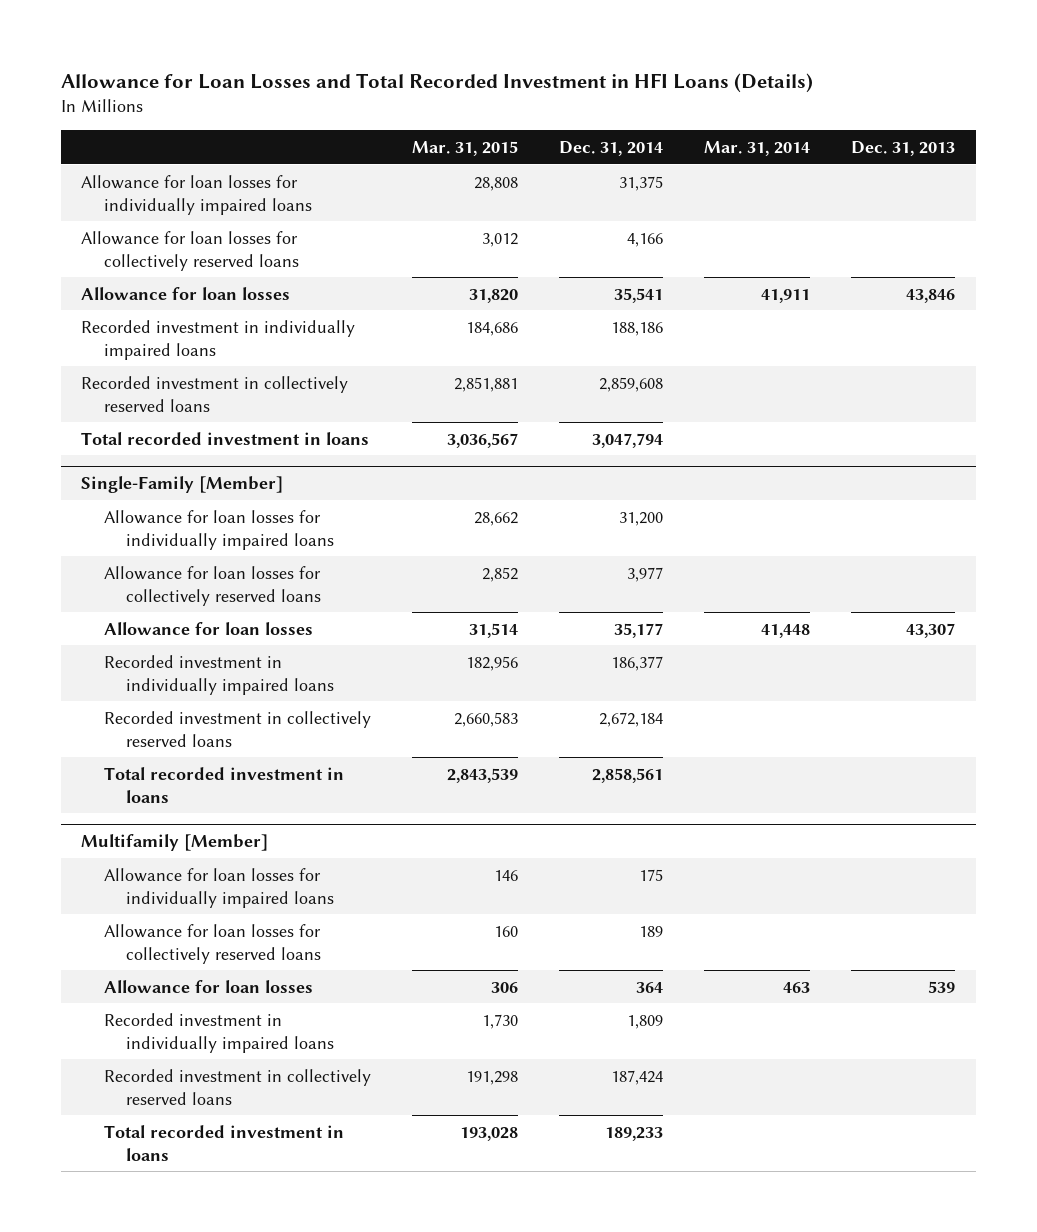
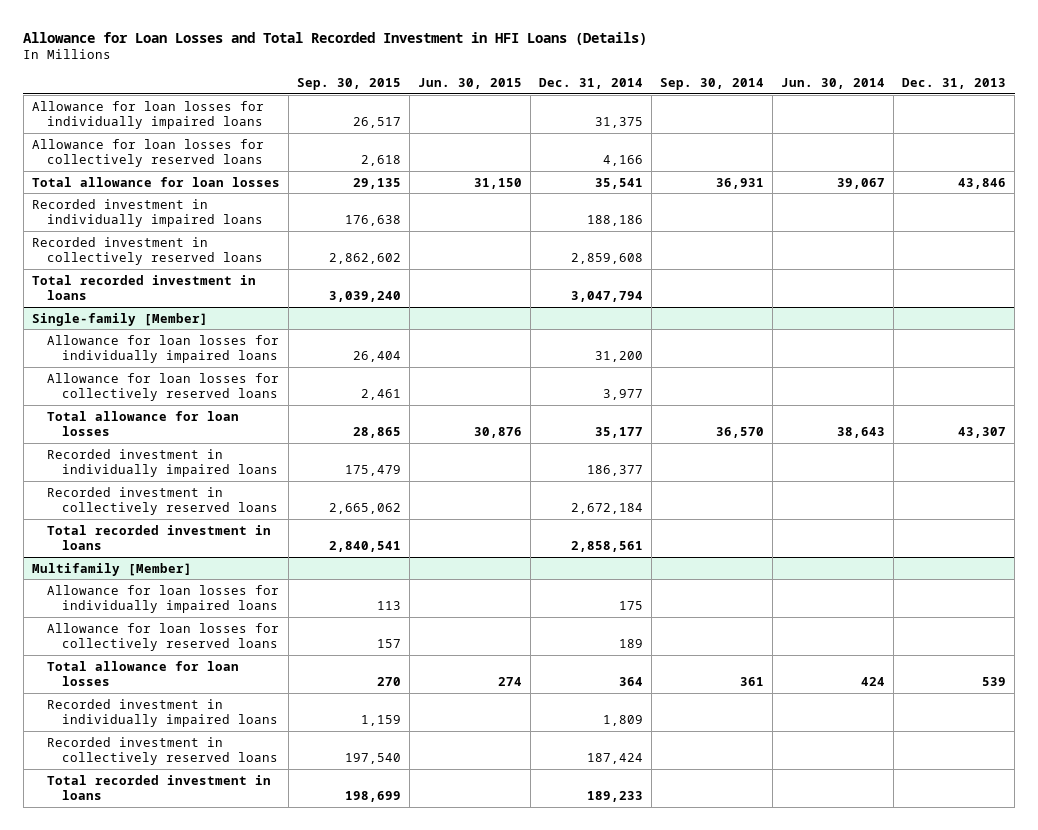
[411,140,518,156] Mar. 31, 2015 -> none
[704,140,811,156] Mar. 31, 2014 -> none
none -> [296,78,401,91] Sep. 30, 2015
none -> [418,78,523,90] Jun. 30, 2015
none -> [660,78,765,91] Sep. 30, 2014
none -> [781,78,886,90] Jun. 30, 2014
[81,286,291,300] Allowance for loan losses -> [31,176,280,187] Total allowance for loan losses
[81,476,284,494] Single-Family [Member] -> [31,312,208,326] Single-family [Member]
[103,621,313,635] Allowance for loan losses -> [47,410,240,436] Total allowance for loan losses
[103,979,313,993] Allowance for loan losses -> [47,660,240,686] Total allowance for loan losses

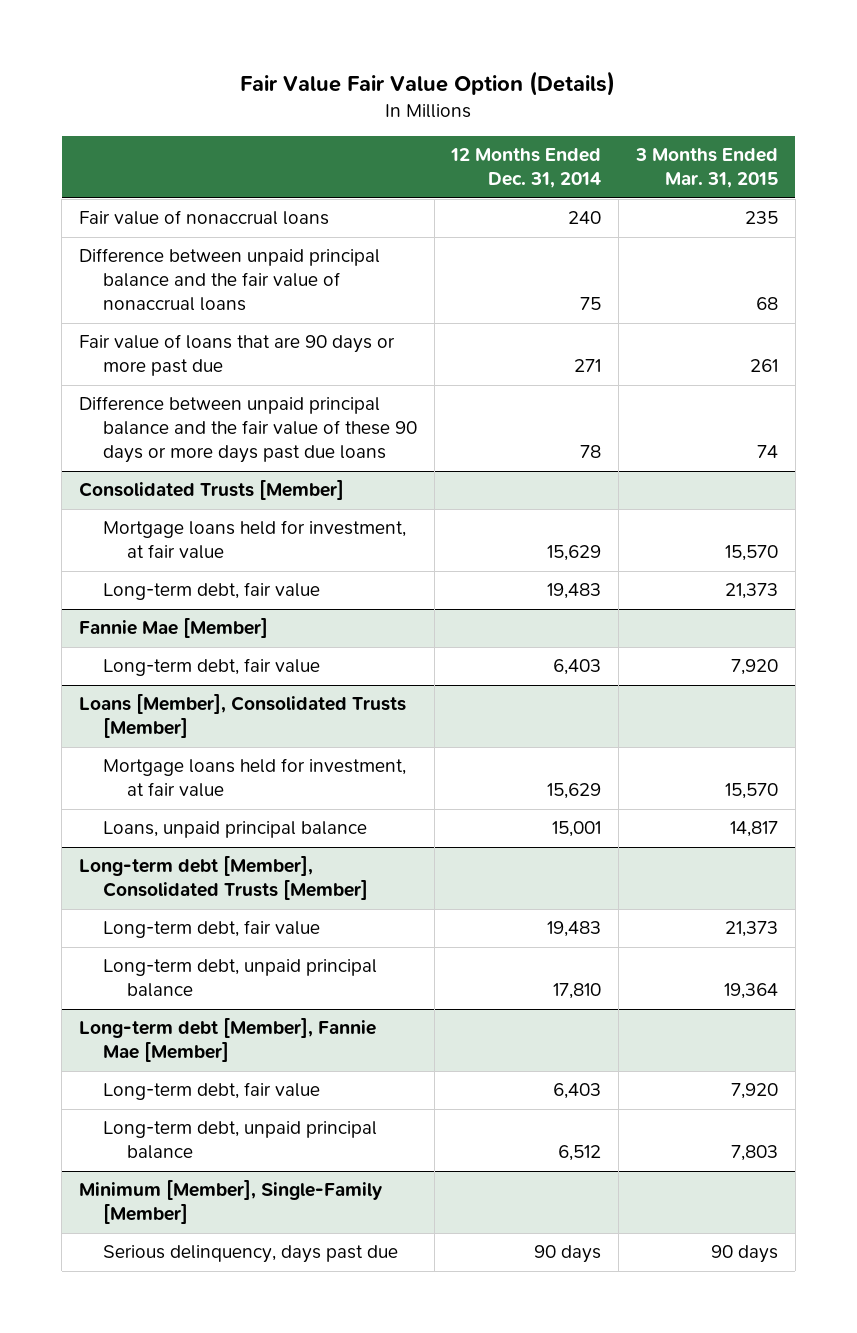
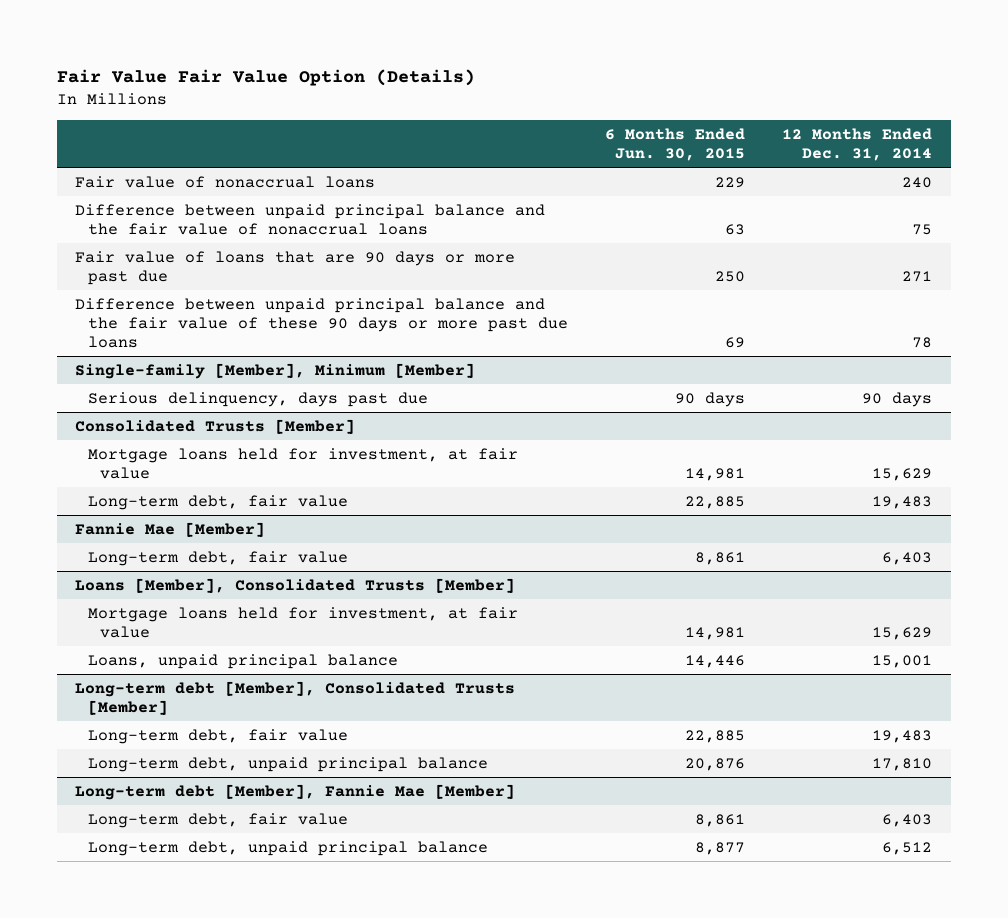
[635,148,779,189] 3 Months Ended Mar. 31, 2015 -> none
none -> [605,127,746,161] 6 Months Ended Jun. 30, 2015
[78,396,417,464] Difference between unpaid principal balance and the fair value of these 90 days or more days past due loans -> [75,297,568,348] Difference between unpaid principal balance and the fair value of these 90 days or more past due loans
none -> [75,362,476,379] Single-family [Member], Minimum [Member]
none -> [87,391,428,407] Serious delinquency, days past due
[78,1180,382,1225] Minimum [Member], Single-Family [Member] -> none
[102,1245,398,1264] Serious delinquency, days past due -> none

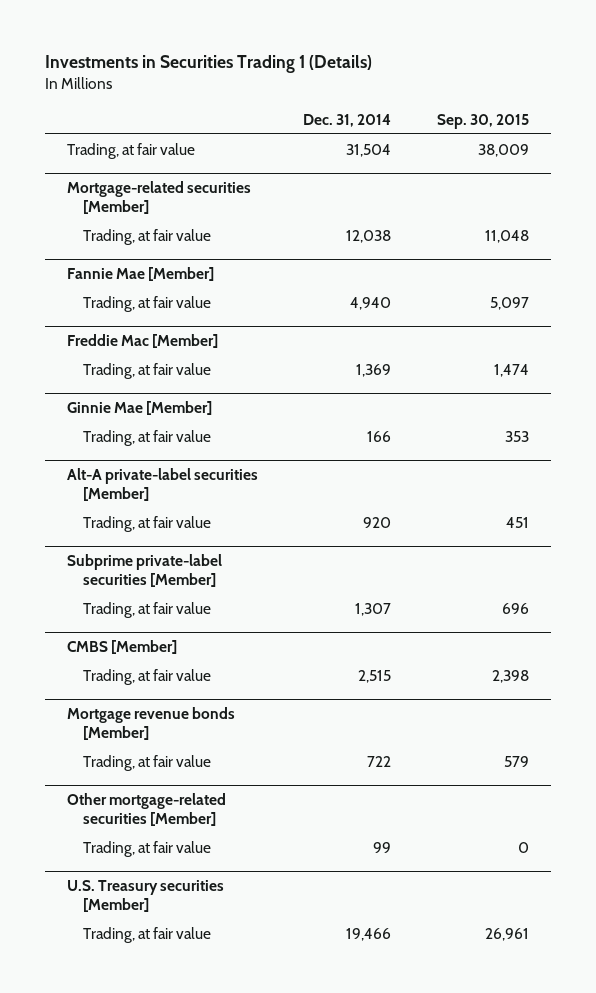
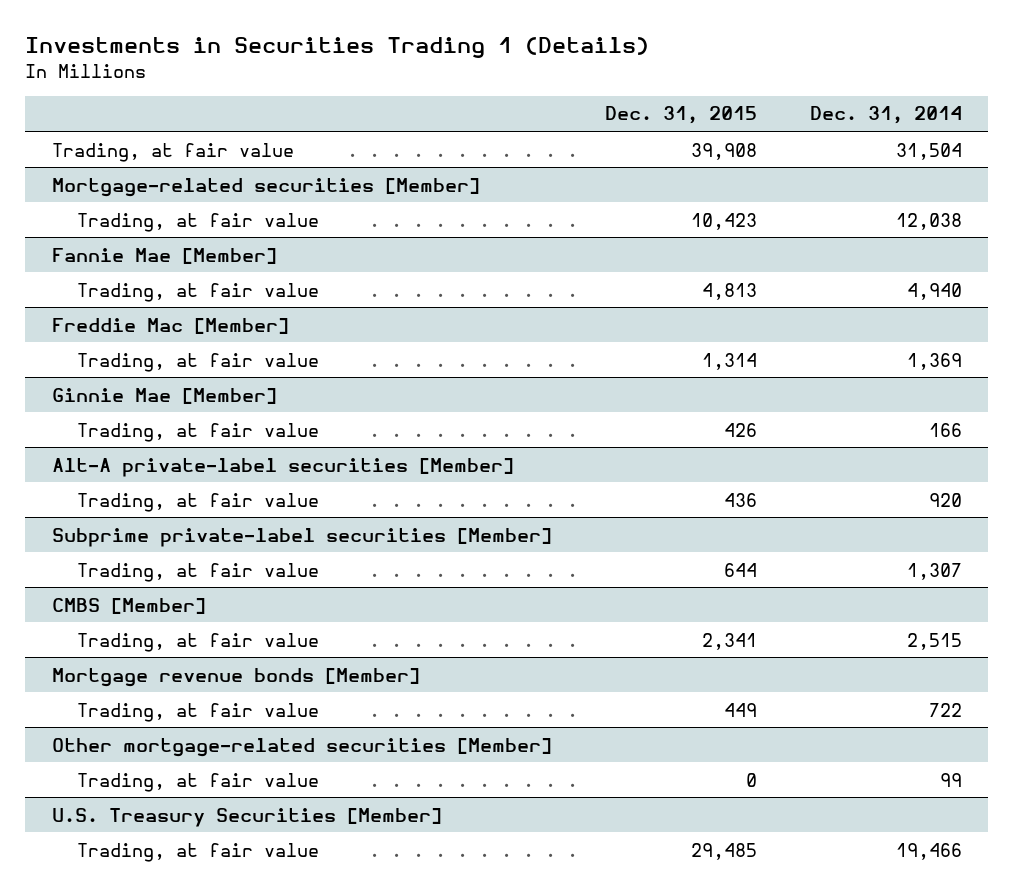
[436,113,529,129] Sep. 30, 2015 -> none
none -> [604,106,757,125] Dec. 31, 2015
[67,880,225,913] U.S. Treasury securities [Member] -> [51,807,442,827] U.S. Treasury Securities [Member]

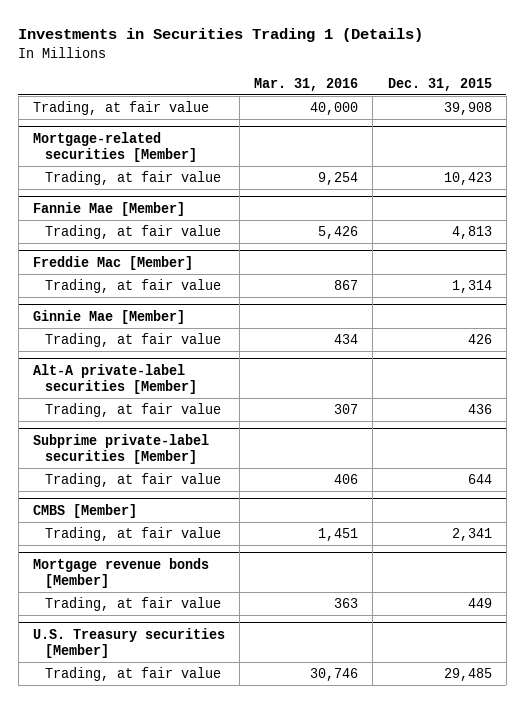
[809,106,962,125] Dec. 31, 2014 -> none
none -> [254,77,359,91] Mar. 31, 2016
[51,737,552,757] Other mortgage-related securities [Member] -> none
[77,772,320,792] Trading, at fair value -> none
[51,807,442,827] U.S. Treasury Securities [Member] -> [32,627,225,658] U.S. Treasury securities [Member]

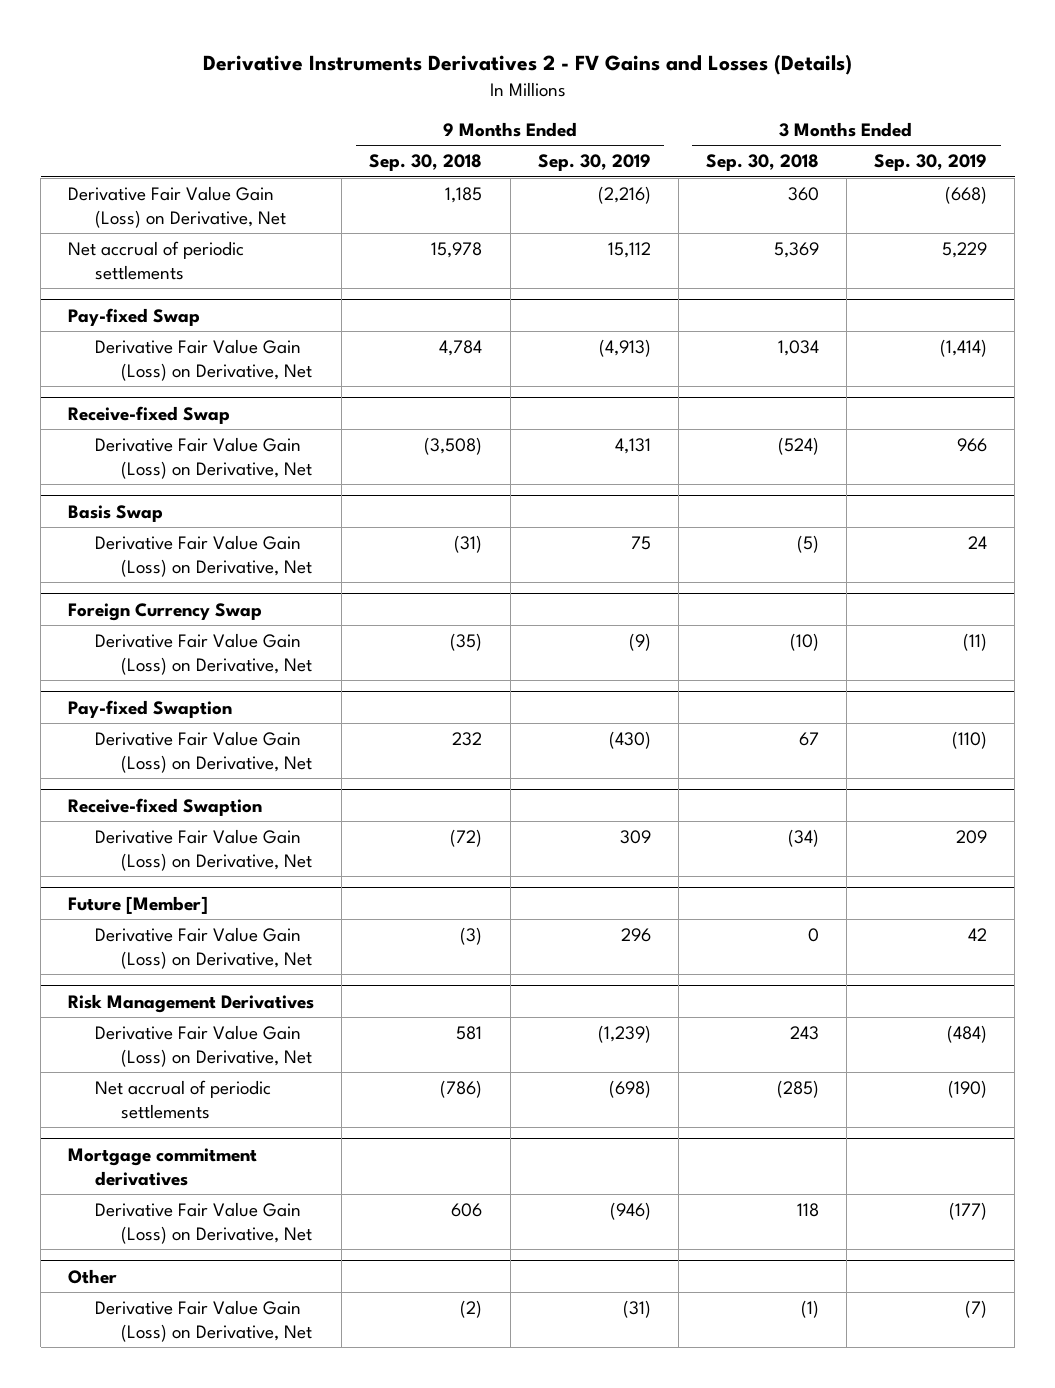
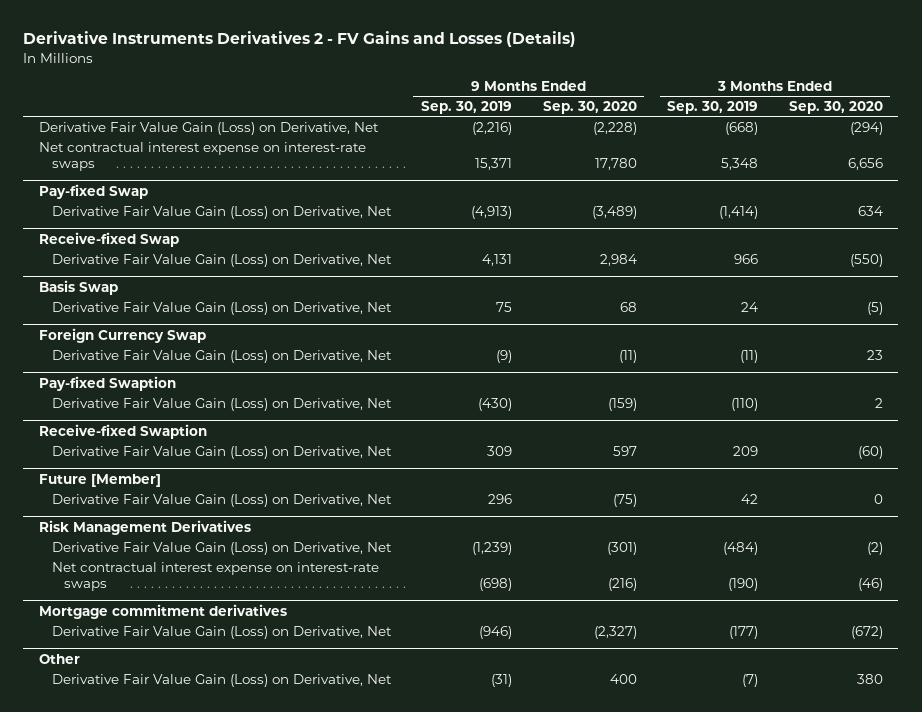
[369,154,483,172] Sep. 30, 2018 -> none
[705,154,819,172] Sep. 30, 2018 -> none
none -> [542,101,637,115] Sep. 30, 2020
none -> [788,101,883,115] Sep. 30, 2020
[68,240,245,280] Net accrual of periodic settlements -> none
none -> [38,141,366,171] Net contractual interest expense on interest-rate swaps
[94,1079,271,1119] Net accrual of periodic settlements -> [51,561,379,591] Net contractual interest expense on interest-rate swaps

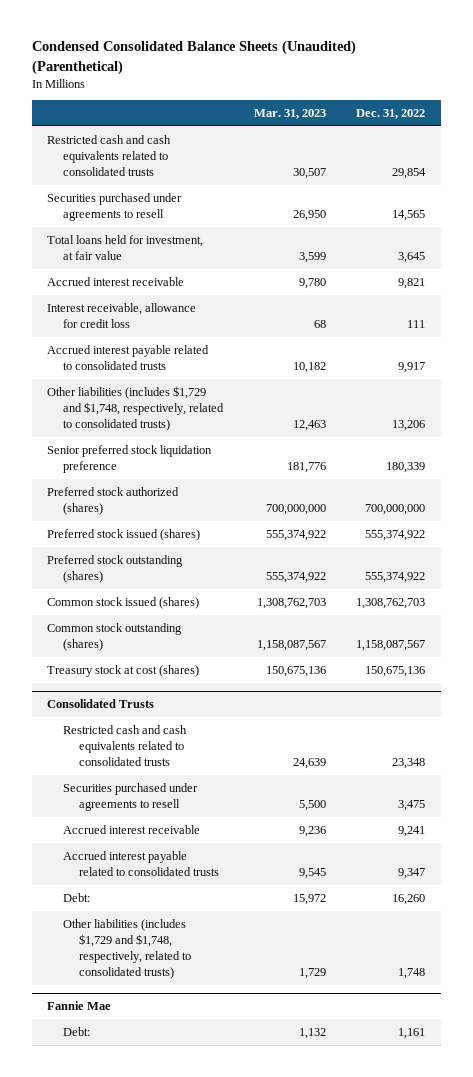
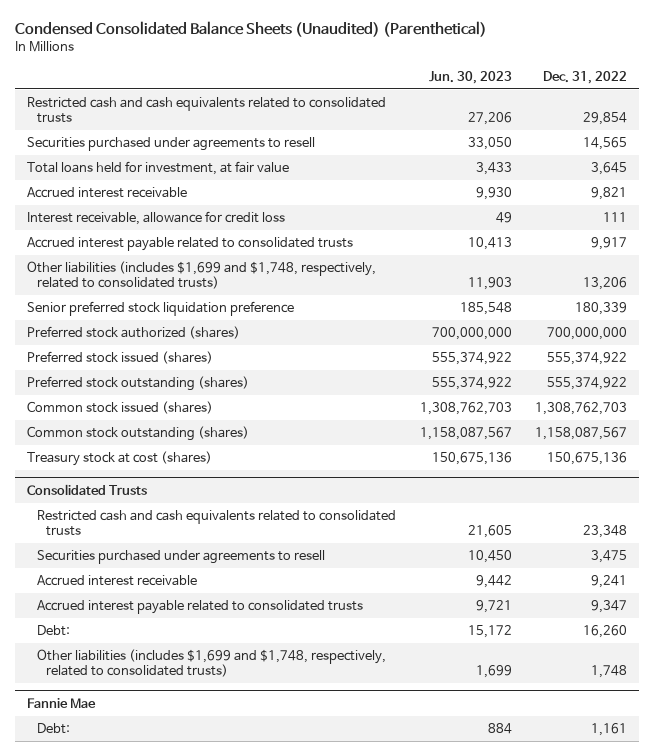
[253,109,326,120] Mar. 31, 2023 -> none
none -> [428,70,512,84] Jun. 30, 2023
[47,385,225,432] Other liabilities (includes $1,729 and $1,748, respectively, related to consolidated trusts) -> [26,260,376,290] Other liabilities (includes $1,699 and $1,748, respectively, related to consolidated trusts)
[63,918,191,980] Other liabilities (includes $1,729 and $1,748, respectively, related to consolidated trusts) -> [36,648,386,678] Other liabilities (includes $1,699 and $1,748, respectively, related to consolidated trusts)

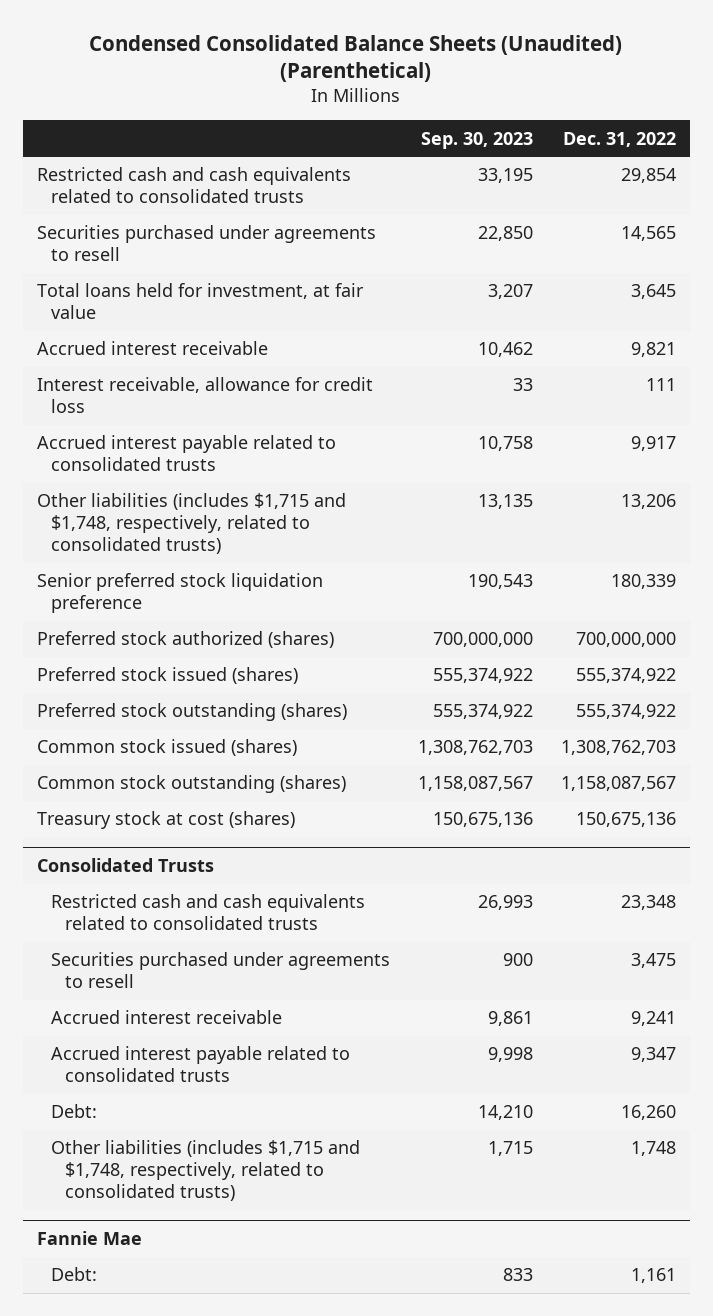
[428,70,512,84] Jun. 30, 2023 -> none
none -> [421,131,534,149] Sep. 30, 2023
[26,260,376,290] Other liabilities (includes $1,699 and $1,748, respectively, related to consolidated trusts) -> [36,493,346,555] Other liabilities (includes $1,715 and $1,748, respectively, related to consolidated trusts)
[36,648,386,678] Other liabilities (includes $1,699 and $1,748, respectively, related to consolidated trusts) -> [51,1140,361,1202] Other liabilities (includes $1,715 and $1,748, respectively, related to consolidated trusts)

